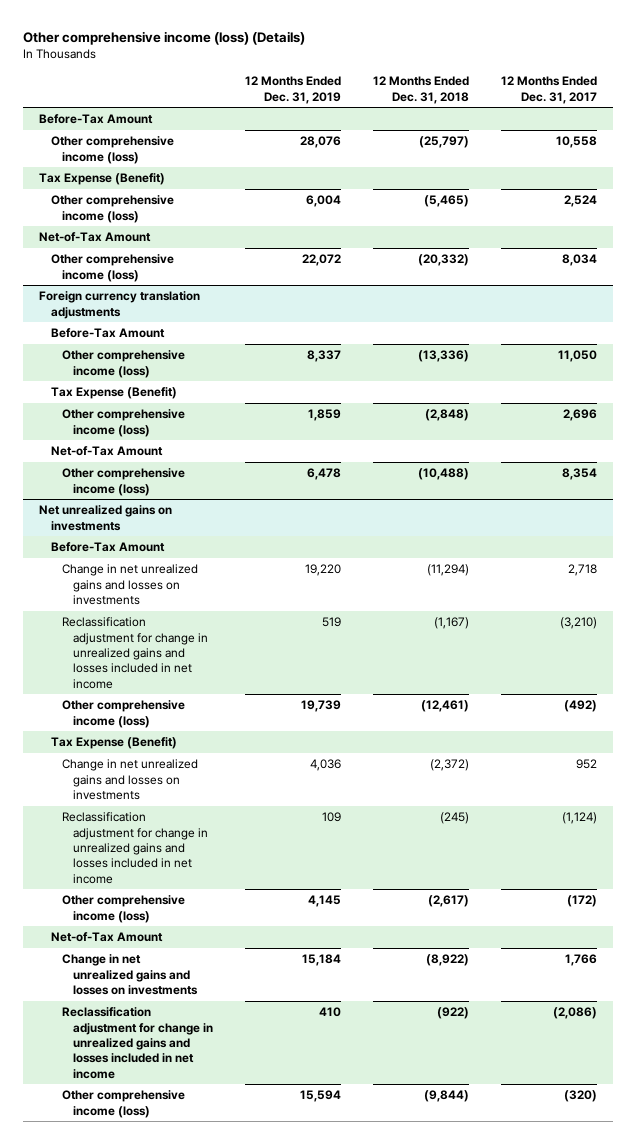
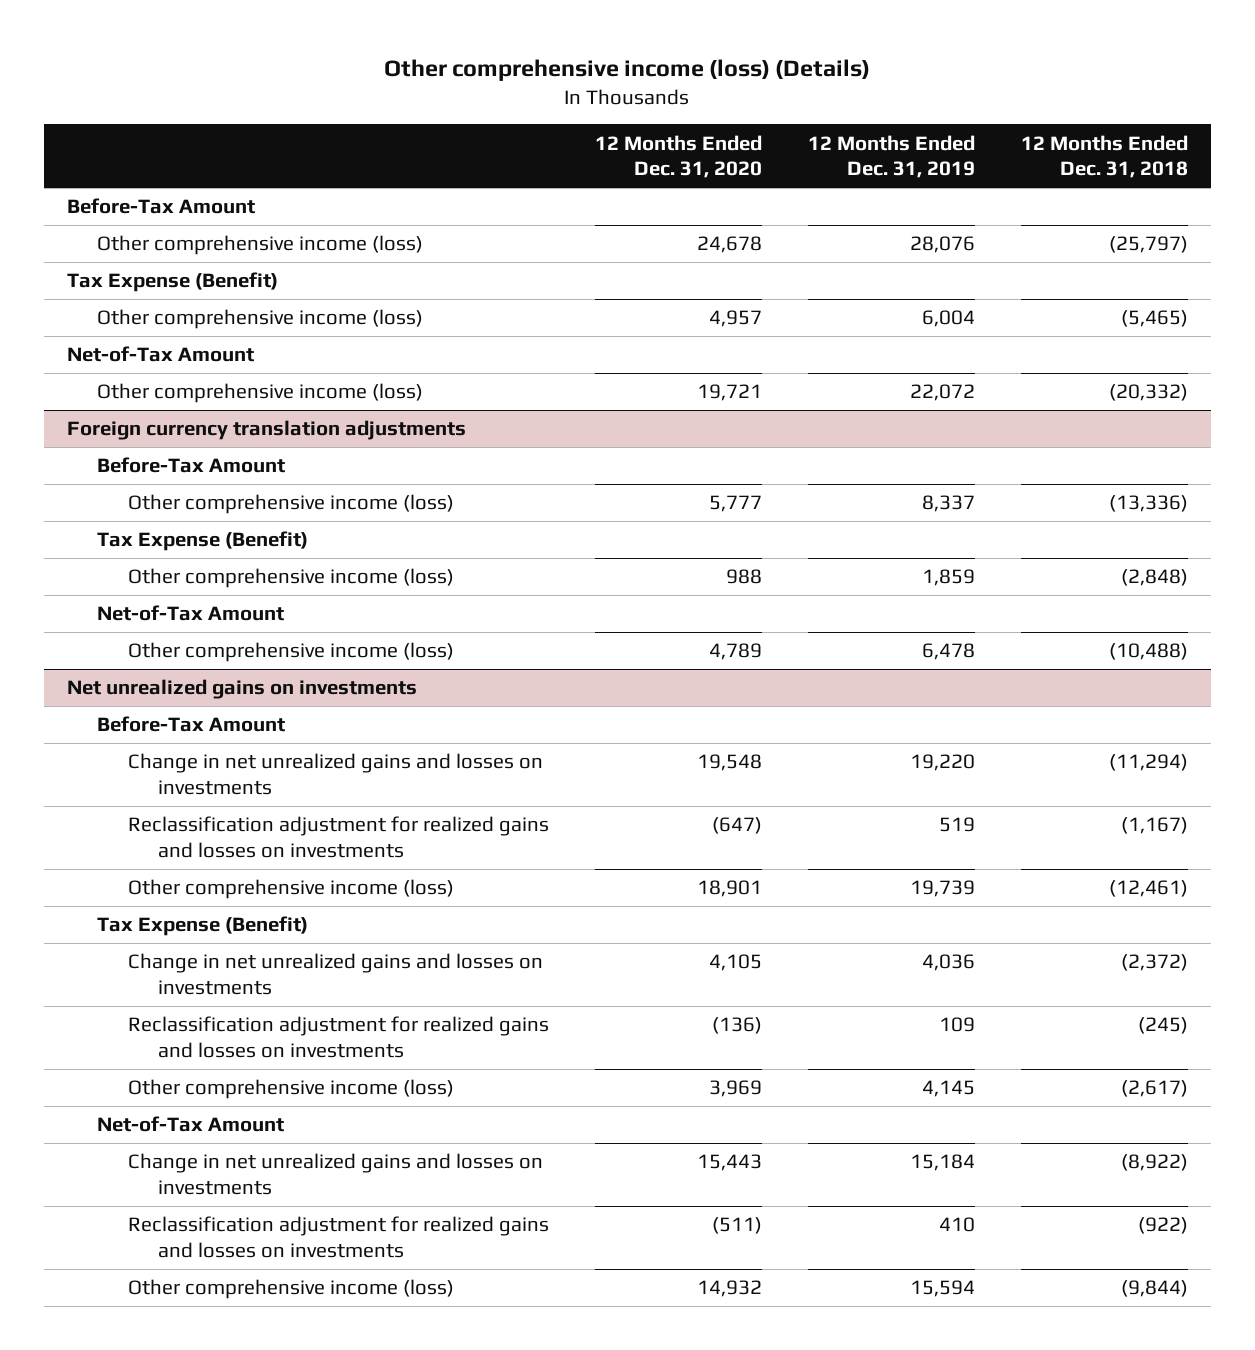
[501,76,598,104] 12 Months Ended Dec. 31, 2017 -> none
none -> [594,134,762,179] 12 Months Ended Dec. 31, 2020
[62,617,209,689] Reclassification adjustment for change in unrealized gains and losses included in net income -> [127,816,549,858] Reclassification adjustment for realized gains and losses on investments
[62,812,209,884] Reclassification adjustment for change in unrealized gains and losses included in net income -> [127,1016,549,1058] Reclassification adjustment for realized gains and losses on investments
[62,1007,214,1079] Reclassification adjustment for change in unrealized gains and losses included in net income -> [127,1216,549,1258] Reclassification adjustment for realized gains and losses on investments

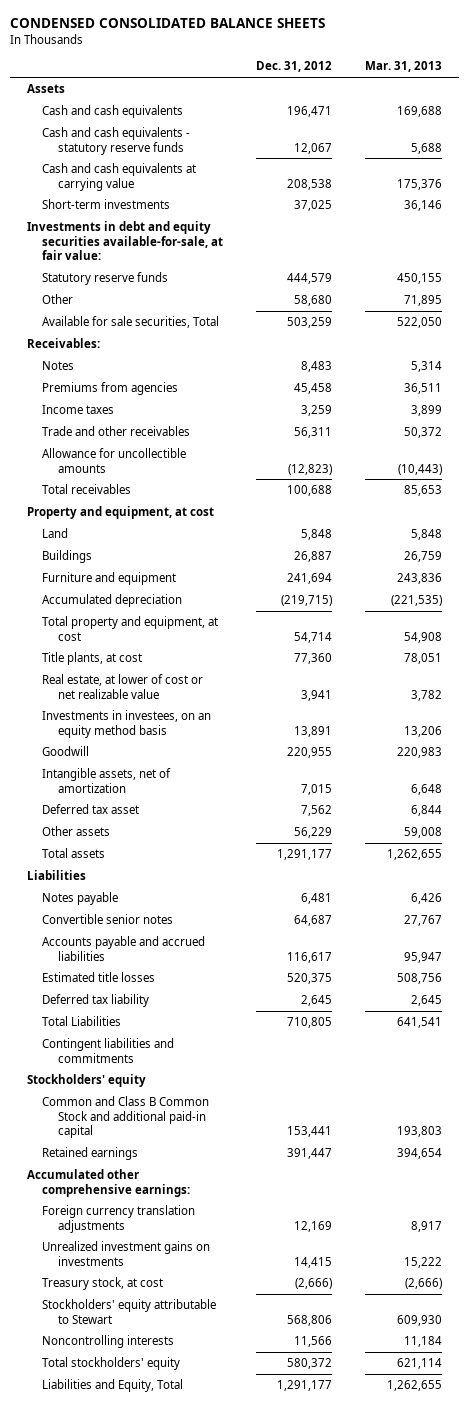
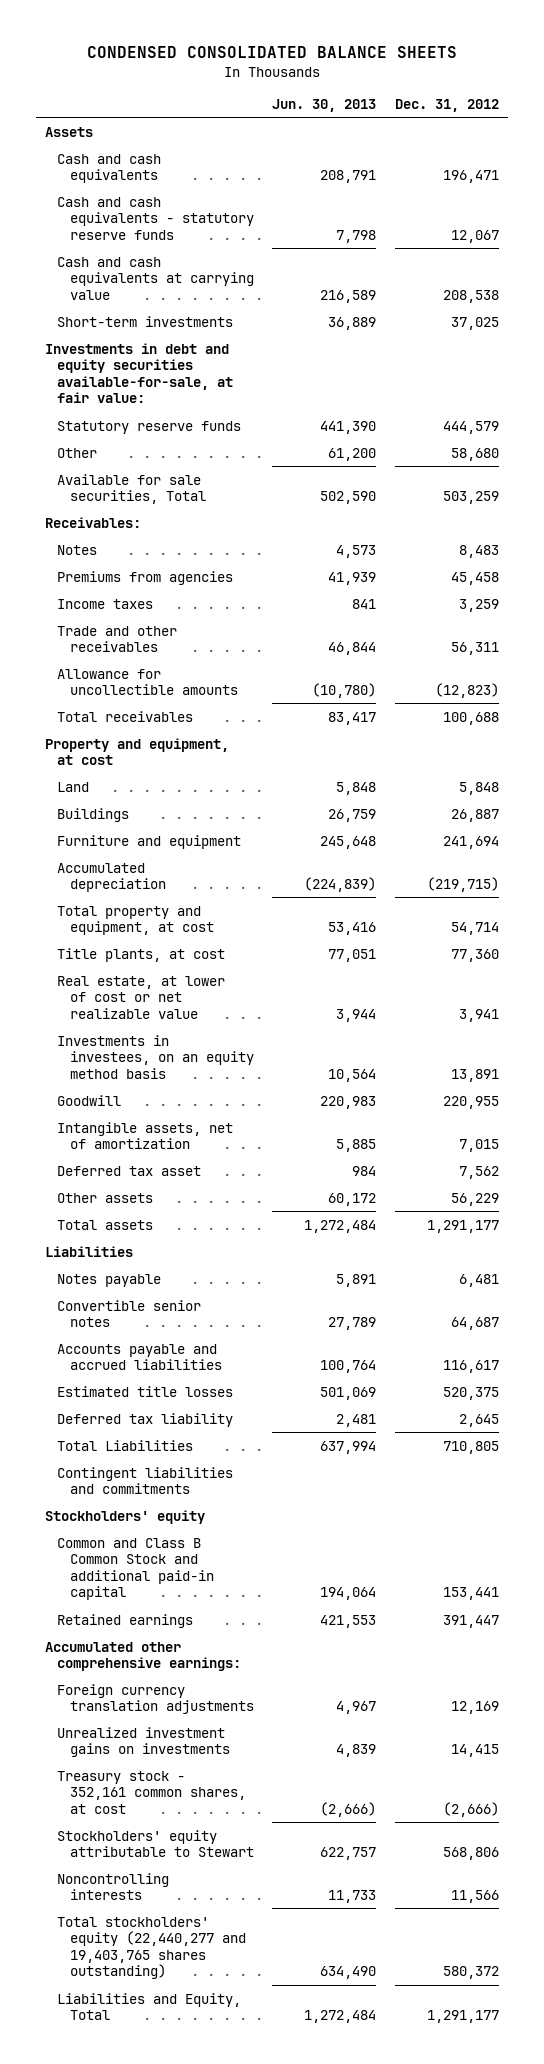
[365,61,443,73] Mar. 31, 2013 -> none
none -> [272,99,377,113] Jun. 30, 2013
[42,1277,164,1291] Treasury stock, at cost -> [57,1770,246,1814] Treasury stock - 352,161 common shares, at cost
[42,1357,181,1371] Total stockholders' equity -> [57,1916,246,1980] Total stockholders' equity (22,440,277 and 19,403,765 shares outstanding)

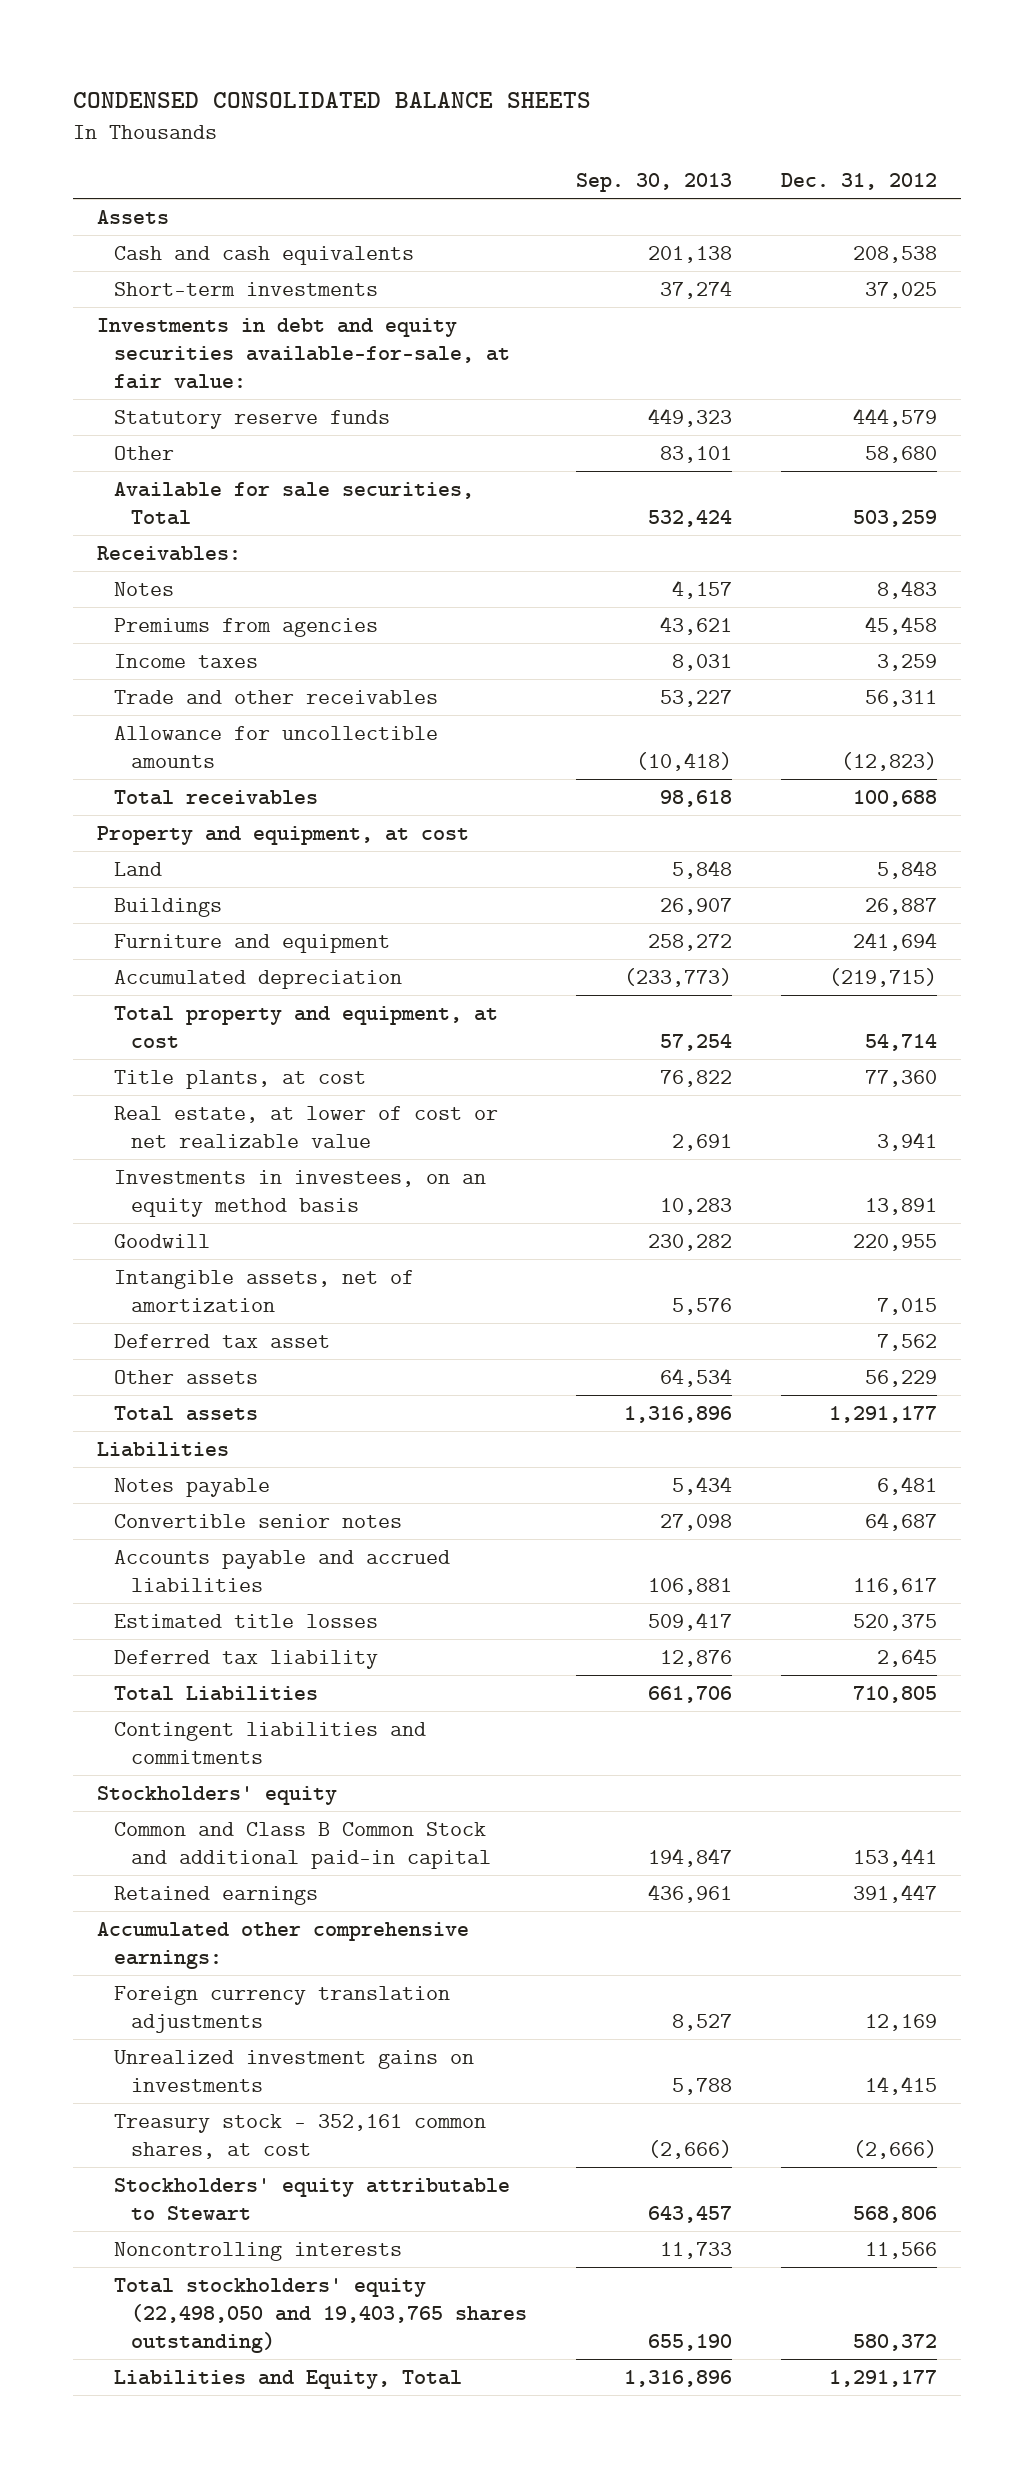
[272,99,377,113] Jun. 30, 2013 -> none
none -> [575,172,732,192] Sep. 30, 2013
[57,196,254,240] Cash and cash equivalents - statutory reserve funds -> none
[57,256,254,300] Cash and cash equivalents at carrying value -> none
[443,170,500,184] 196,471 -> [852,246,937,264] 208,538
[57,1916,246,1980] Total stockholders' equity (22,440,277 and 19,403,765 shares outstanding) -> [114,2278,528,2354] Total stockholders' equity (22,498,050 and 19,403,765 shares outstanding)

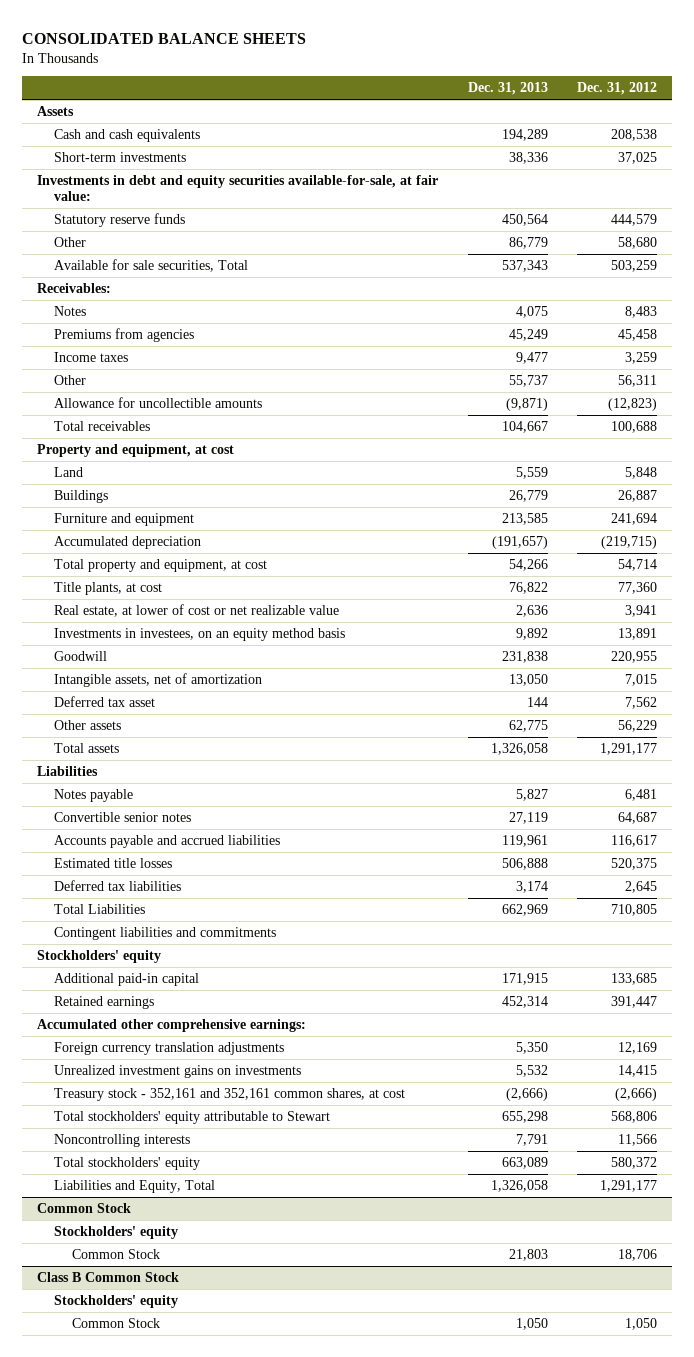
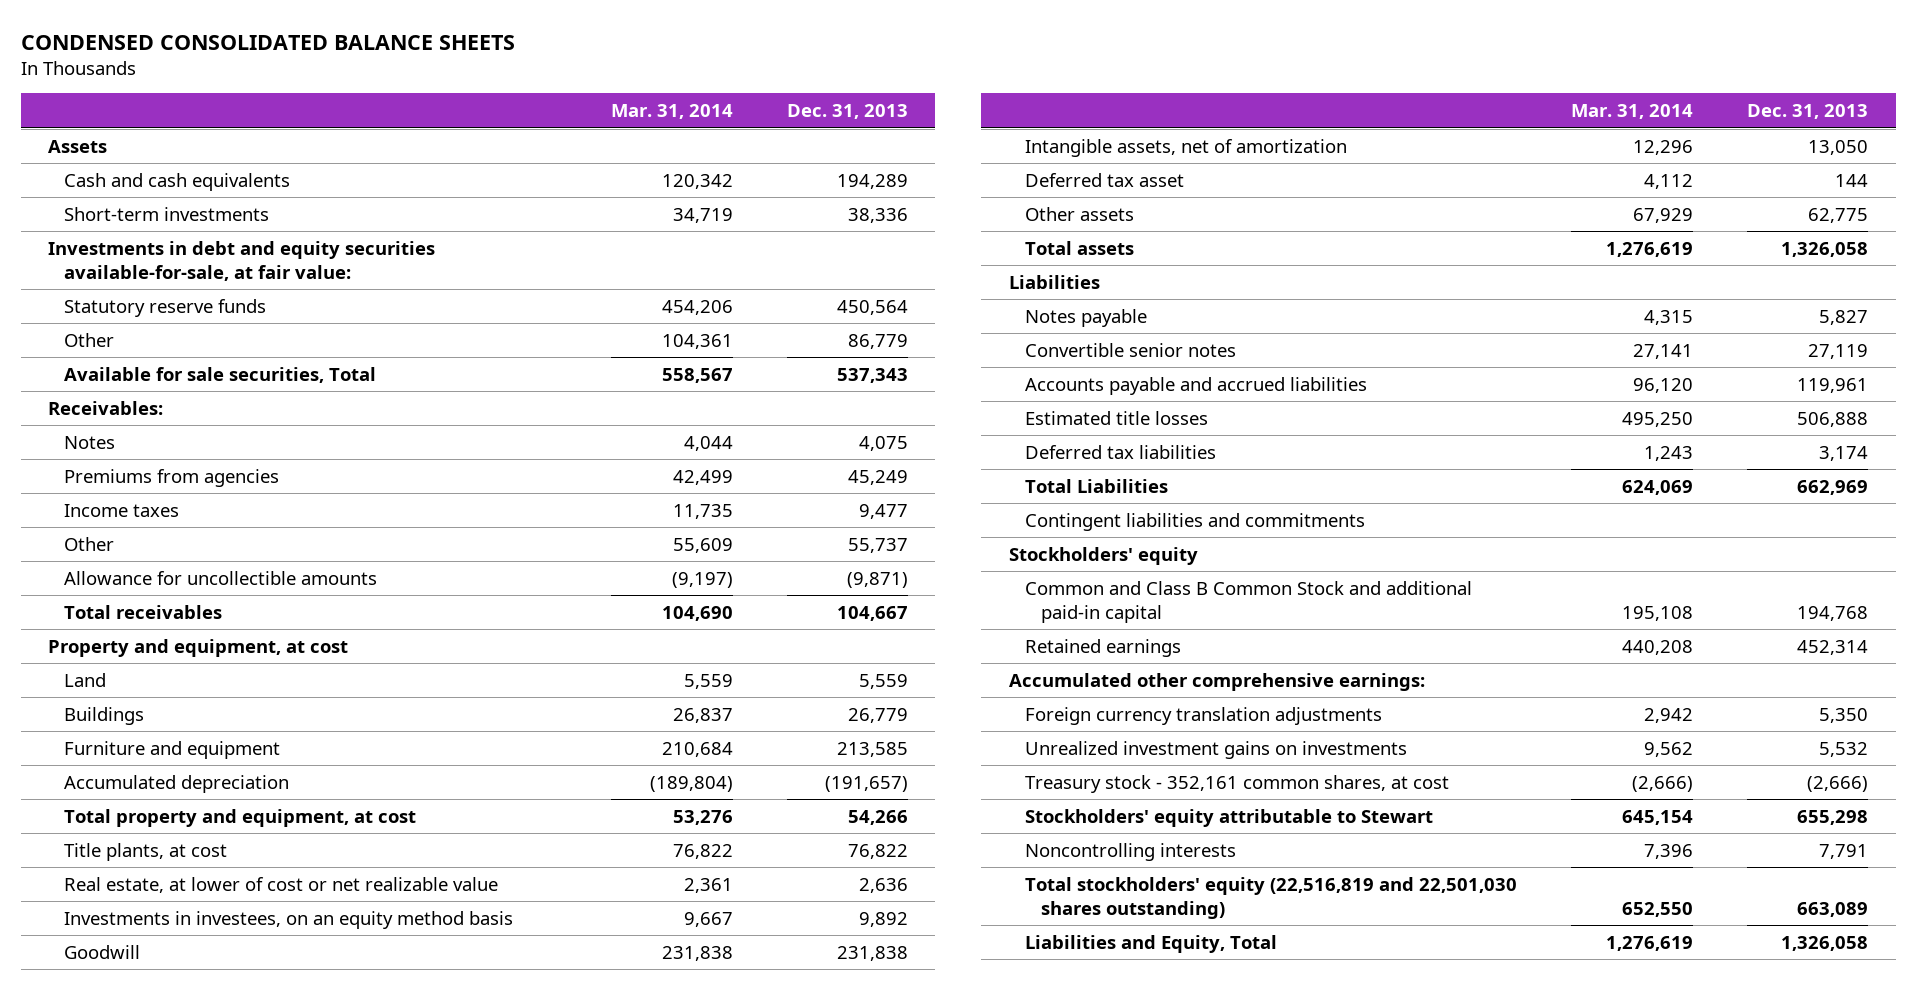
[22,32,307,44] CONSOLIDATED BALANCE SHEETS -> [20,34,515,50] CONDENSED CONSOLIDATED BALANCE SHEETS
[577,82,658,96] Dec. 31, 2012 -> none
none -> [610,104,733,120] Mar. 31, 2014
[54,972,200,986] Additional paid-in capital -> [1024,580,1472,623] Common and Class B Common Stock and additional paid-in capital
[501,972,548,985] 171,915 -> [1797,605,1869,621] 194,768
[54,1087,406,1101] Treasury stock - 352,161 and 352,161 common shares, at cost -> [1024,774,1449,793] Treasury stock - 352,161 common shares, at cost
[54,1110,331,1124] Total stockholders' equity attributable to Stewart -> [1024,808,1433,827] Stockholders' equity attributable to Stewart
[54,1156,201,1170] Total stockholders' equity -> [1024,876,1517,919] Total stockholders' equity (22,516,819 and 22,501,030 shares outstanding)
[37,1202,132,1213] Common Stock -> none
[54,1225,179,1239] Stockholders' equity -> none
[71,1248,160,1259] Common Stock -> none
[37,1271,180,1282] Class B Common Stock -> none
[54,1294,179,1308] Stockholders' equity -> none
[71,1317,160,1328] Common Stock -> none

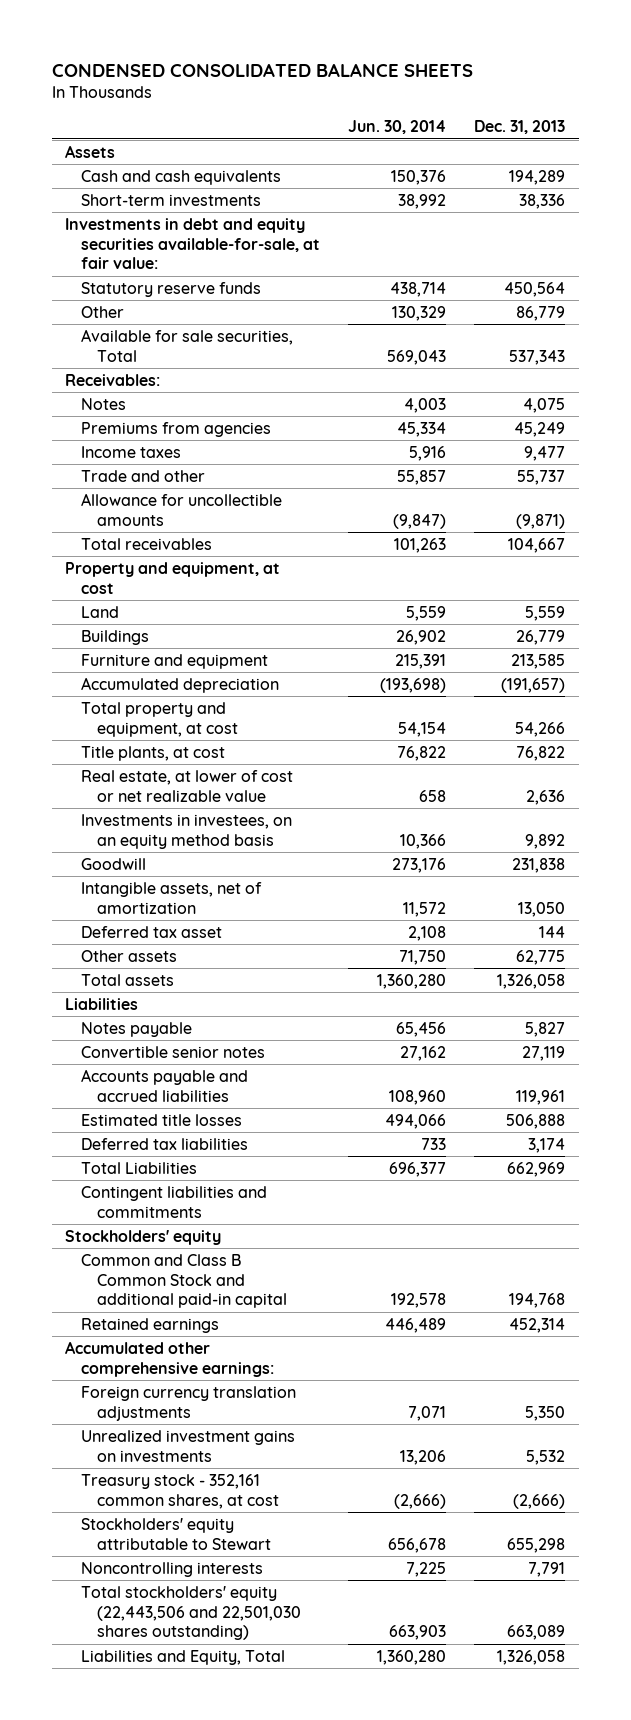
[610,104,733,120] Mar. 31, 2014 -> none
none -> [348,120,447,135] Jun. 30, 2014
[64,536,115,551] Other -> [81,469,206,482] Trade and other
[1024,876,1517,919] Total stockholders' equity (22,516,819 and 22,501,030 shares outstanding) -> [81,1585,302,1641] Total stockholders' equity (22,443,506 and 22,501,030 shares outstanding)

